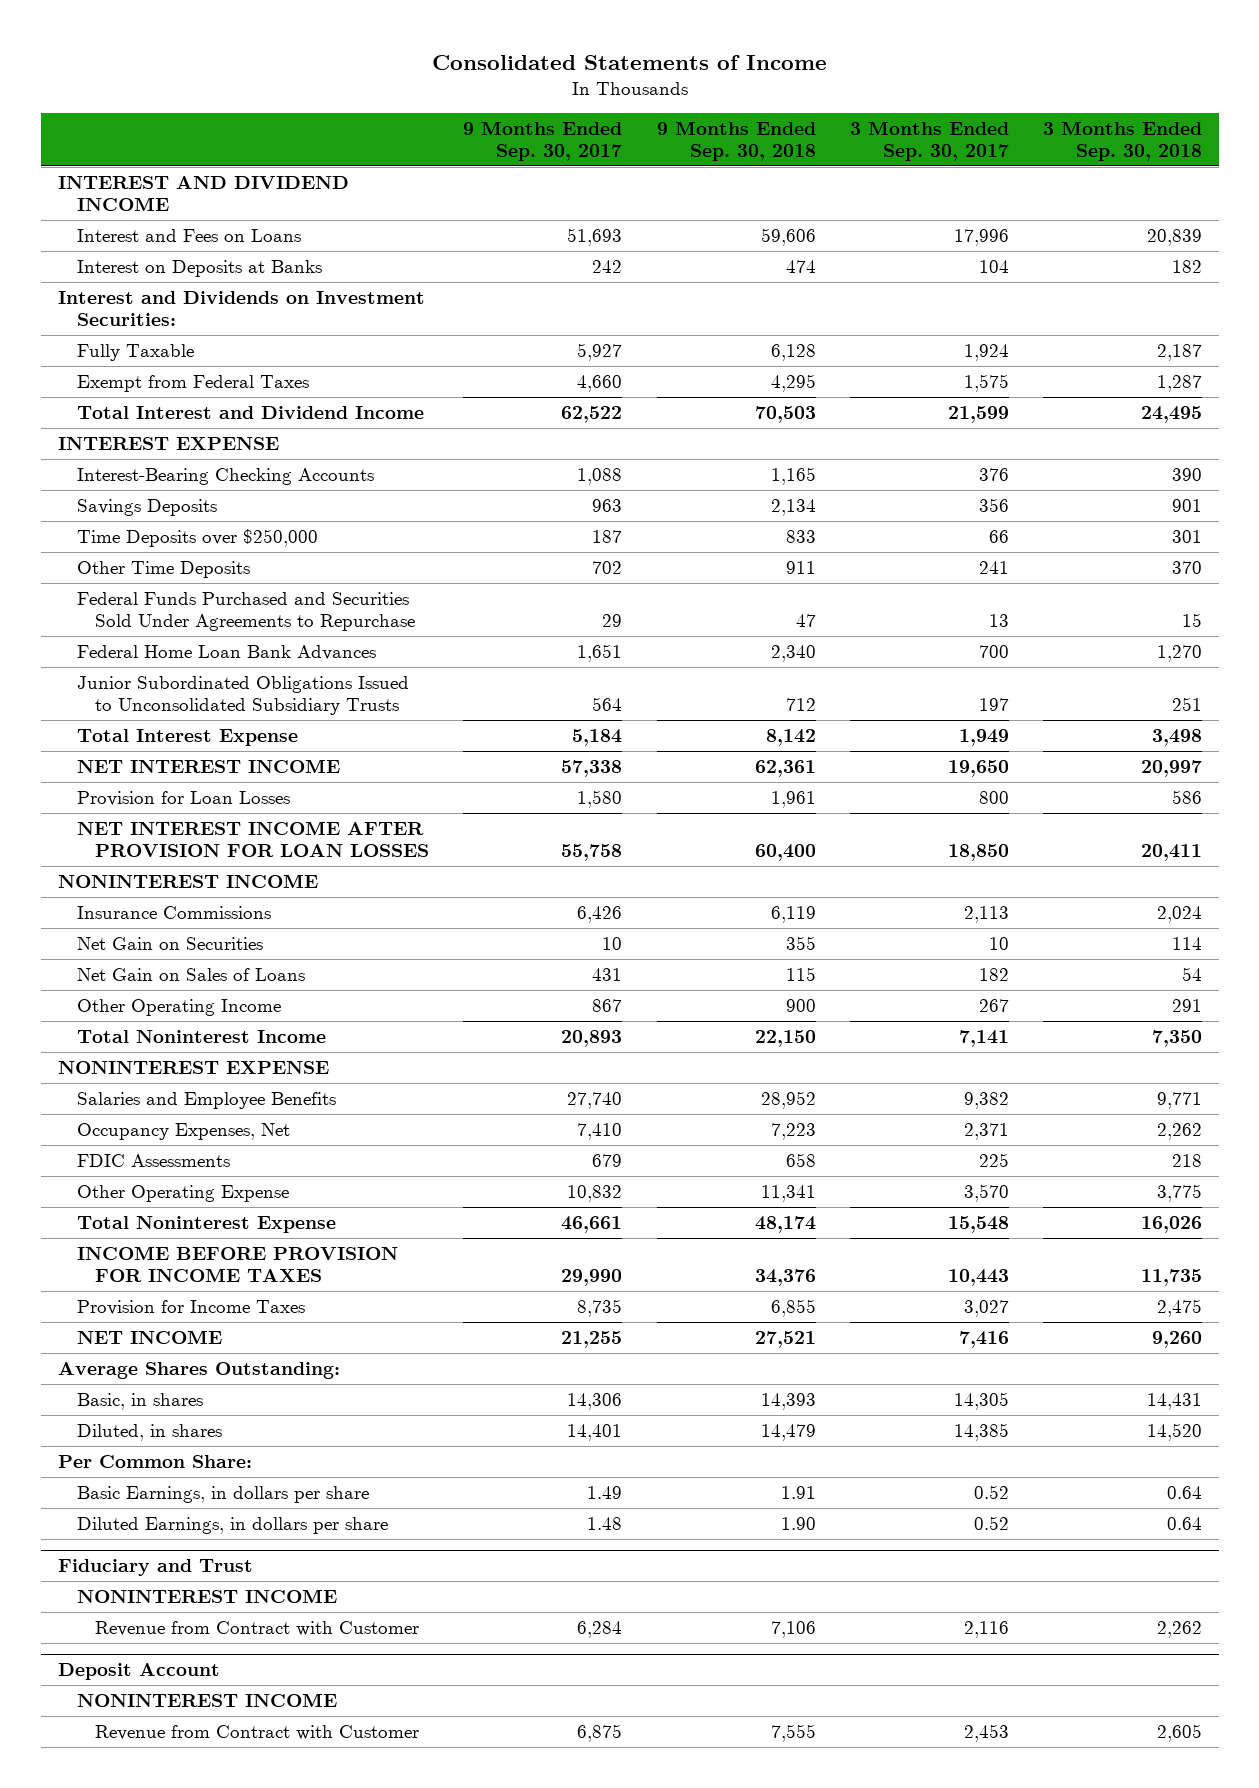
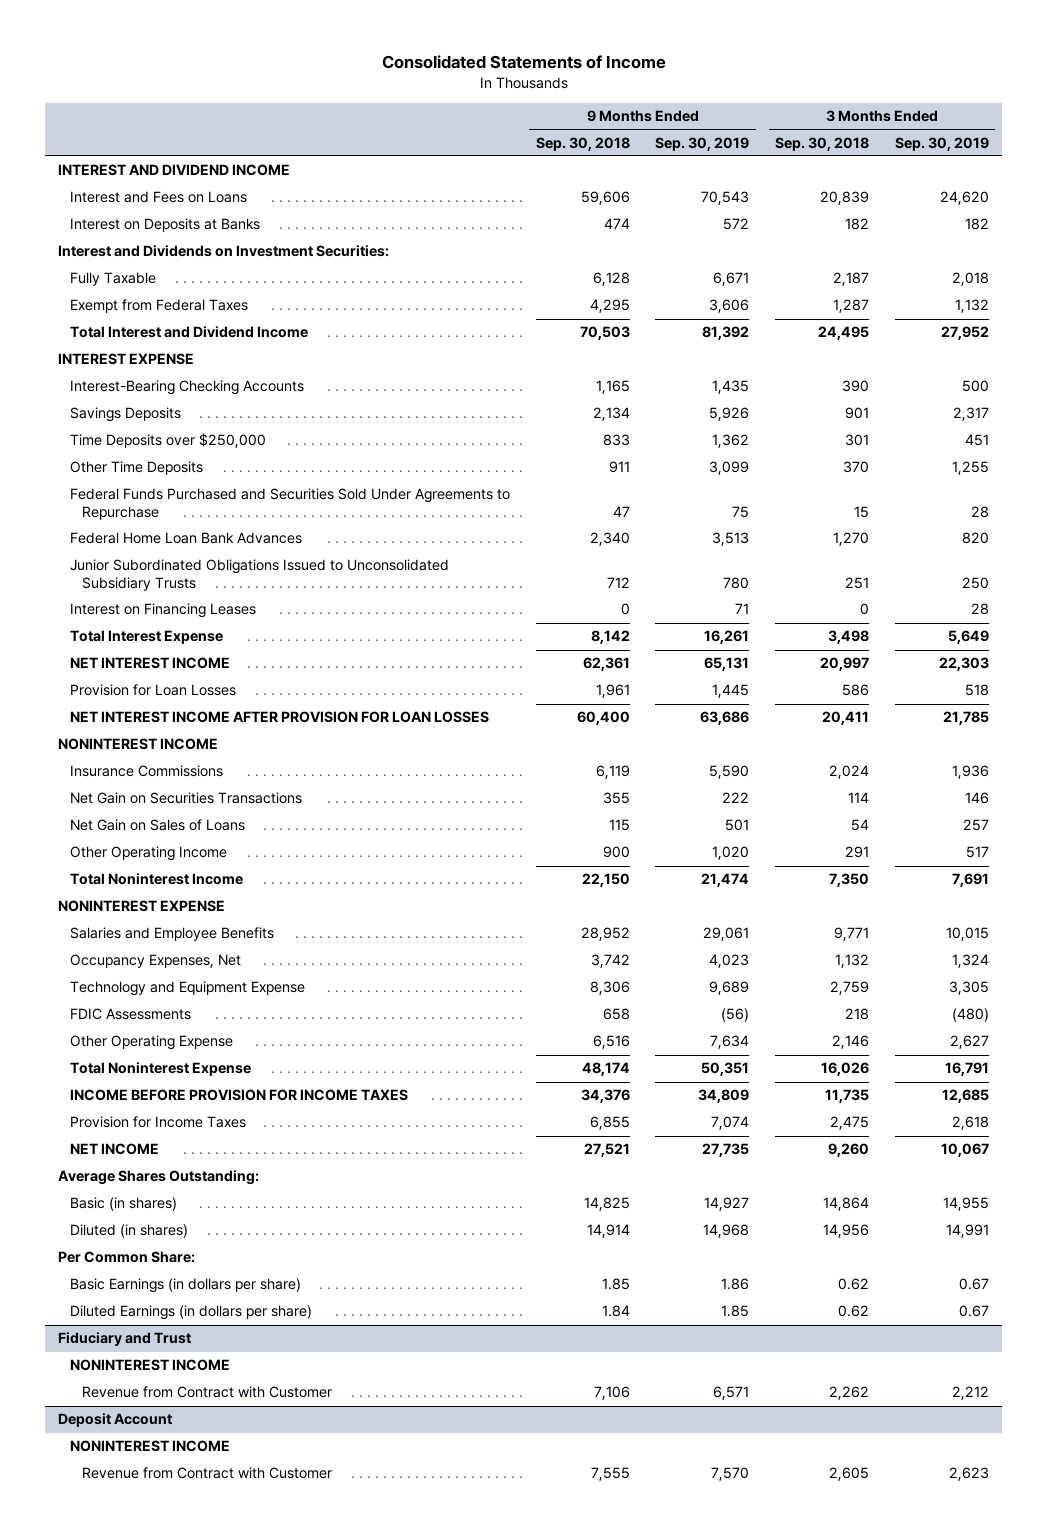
[463,120,623,161] 9 Months Ended Sep. 30, 2017 -> none
[849,120,1009,161] 3 Months Ended Sep. 30, 2017 -> none
none -> [655,136,750,151] Sep. 30, 2019
none -> [894,136,989,151] Sep. 30, 2019
none -> [69,603,256,619] Interest on Financing Leases
[76,936,263,950] Net Gain on Securities -> [69,792,302,805] Net Gain on Securities Transactions
[770,1122,816,1140] 7,223 -> [590,954,630,969] 3,742
[1156,1122,1202,1140] 2,262 -> [835,954,870,969] 1,132
none -> [69,981,305,997] Technology and Equipment Expense
[760,1184,816,1202] 11,341 -> [592,1035,630,1050] 6,516
[1156,1183,1202,1202] 3,775 -> [832,1035,870,1050] 2,146
[76,1392,203,1410] Basic, in shares -> [69,1197,177,1212] Basic (in shares)
[760,1392,816,1410] 14,393 -> [583,1197,630,1212] 14,825
[1146,1392,1202,1410] 14,431 -> [823,1197,870,1212] 14,864
[76,1423,222,1441] Diluted, in shares -> [69,1224,188,1239] Diluted (in shares)
[760,1423,816,1441] 14,479 -> [586,1224,630,1239] 14,914
[1146,1422,1202,1441] 14,520 -> [823,1224,870,1239] 14,956
[76,1485,369,1503] Basic Earnings, in dollars per share -> [69,1278,301,1294] Basic Earnings (in dollars per share)
[780,1485,816,1499] 1.91 -> [601,1278,630,1291] 1.85
[1166,1485,1202,1499] 0.64 -> [838,1278,870,1291] 0.62
[76,1516,388,1534] Diluted Earnings, in dollars per share -> [69,1305,312,1321] Diluted Earnings (in dollars per share)
[780,1516,816,1530] 1.90 -> [601,1305,630,1318] 1.84
[1166,1516,1202,1530] 0.64 -> [838,1305,870,1318] 0.62

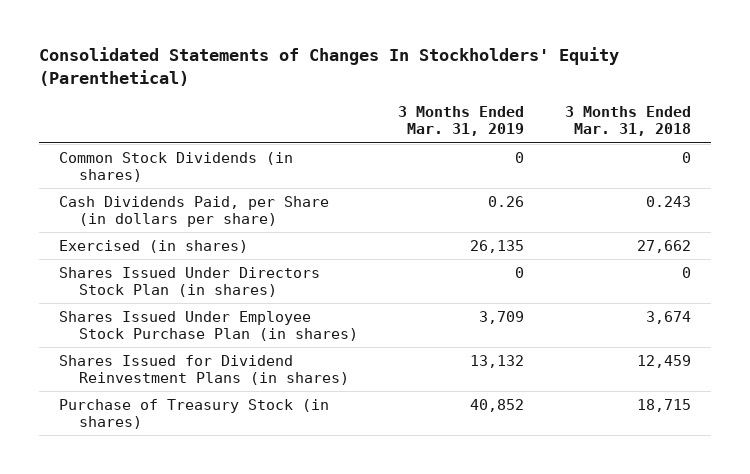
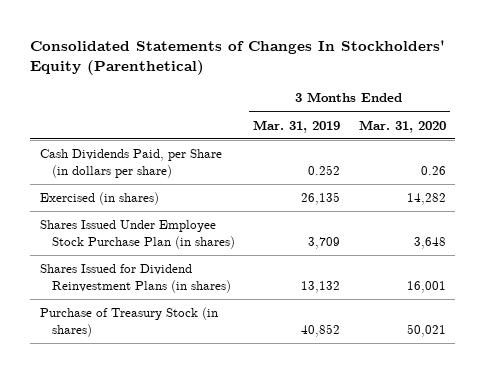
[564,106,691,137] 3 Months Ended Mar. 31, 2018 -> none
none -> [358,119,446,133] Mar. 31, 2020
[59,151,294,182] Common Stock Dividends (in shares) -> none
[488,195,525,207] 0.26 -> [308,164,341,175] 0.252
[59,266,321,297] Shares Issued Under Directors Stock Plan (in shares) -> none

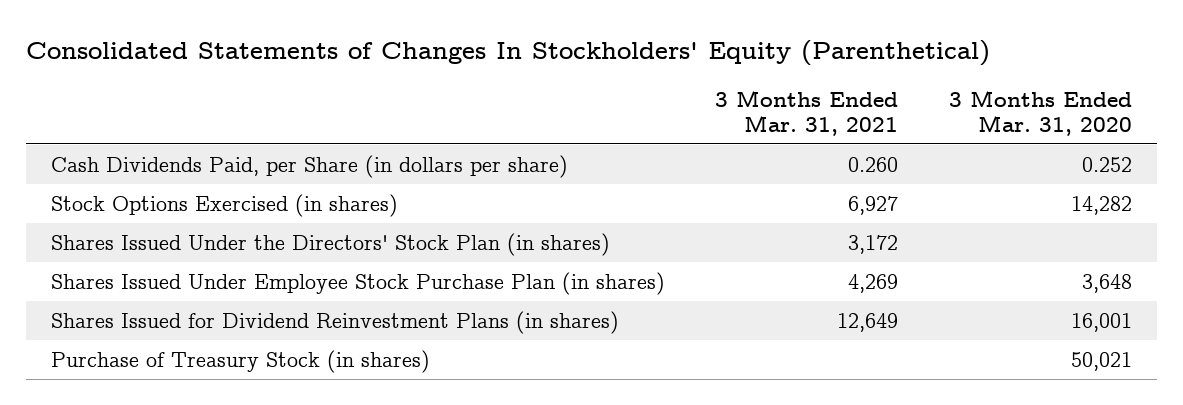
[253,119,341,133] Mar. 31, 2019 -> none
none -> [715,90,899,136] 3 Months Ended Mar. 31, 2021
[420,165,446,175] 0.26 -> [1081,156,1132,172] 0.252
[39,192,159,206] Exercised (in shares) -> [50,193,398,217] Stock Options Exercised (in shares)
none -> [50,232,610,256] Shares Issued Under the Directors' Stock Plan (in shares)

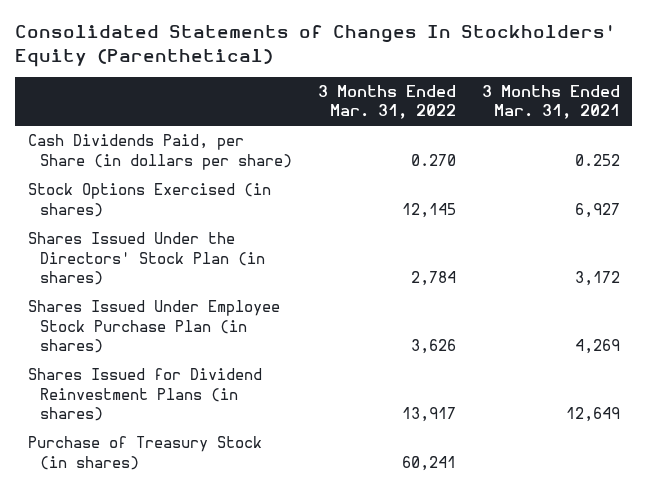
[948,90,1132,136] 3 Months Ended Mar. 31, 2020 -> none
none -> [317,84,456,120] 3 Months Ended Mar. 31, 2022
[848,156,899,172] 0.260 -> [574,153,620,166] 0.252

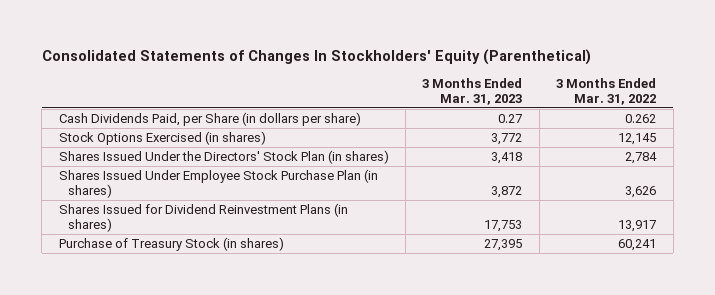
[481,84,620,120] 3 Months Ended Mar. 31, 2021 -> none
none -> [422,78,523,105] 3 Months Ended Mar. 31, 2023
[410,153,456,166] 0.270 -> [625,113,657,123] 0.262

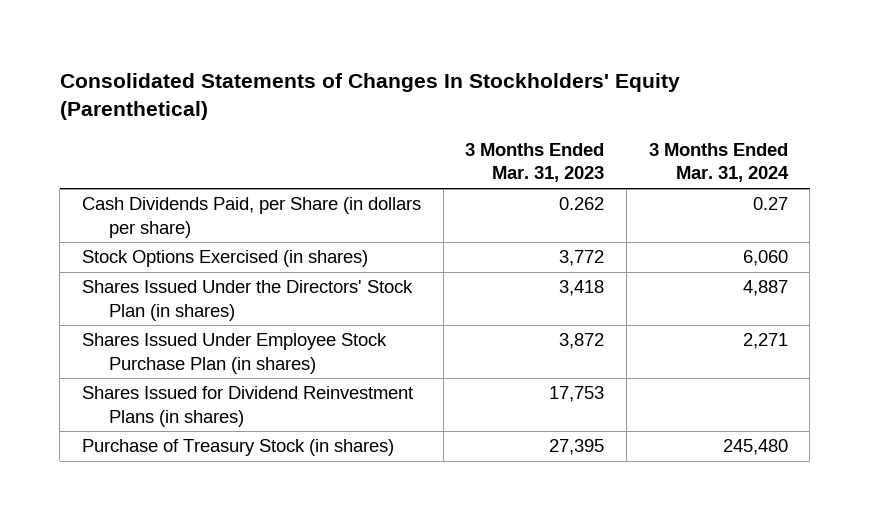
[556,78,657,105] 3 Months Ended Mar. 31, 2022 -> none
none -> [648,143,789,183] 3 Months Ended Mar. 31, 2024
[498,113,523,123] 0.27 -> [559,197,605,211] 0.262

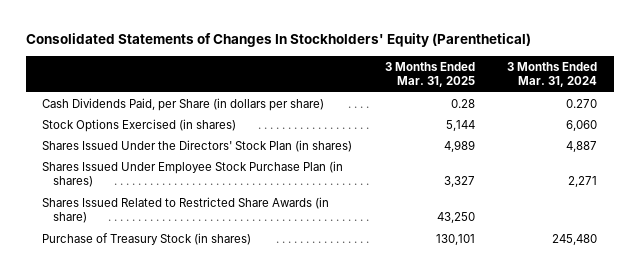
[465,143,605,183] 3 Months Ended Mar. 31, 2023 -> none
none -> [384,62,475,88] 3 Months Ended Mar. 31, 2025
[752,197,788,211] 0.27 -> [566,99,598,109] 0.270
[81,386,413,427] Shares Issued for Dividend Reinvestment Plans (in shares) -> none
none -> [42,197,330,224] Shares Issued Related to Restricted Share Awards (in share)

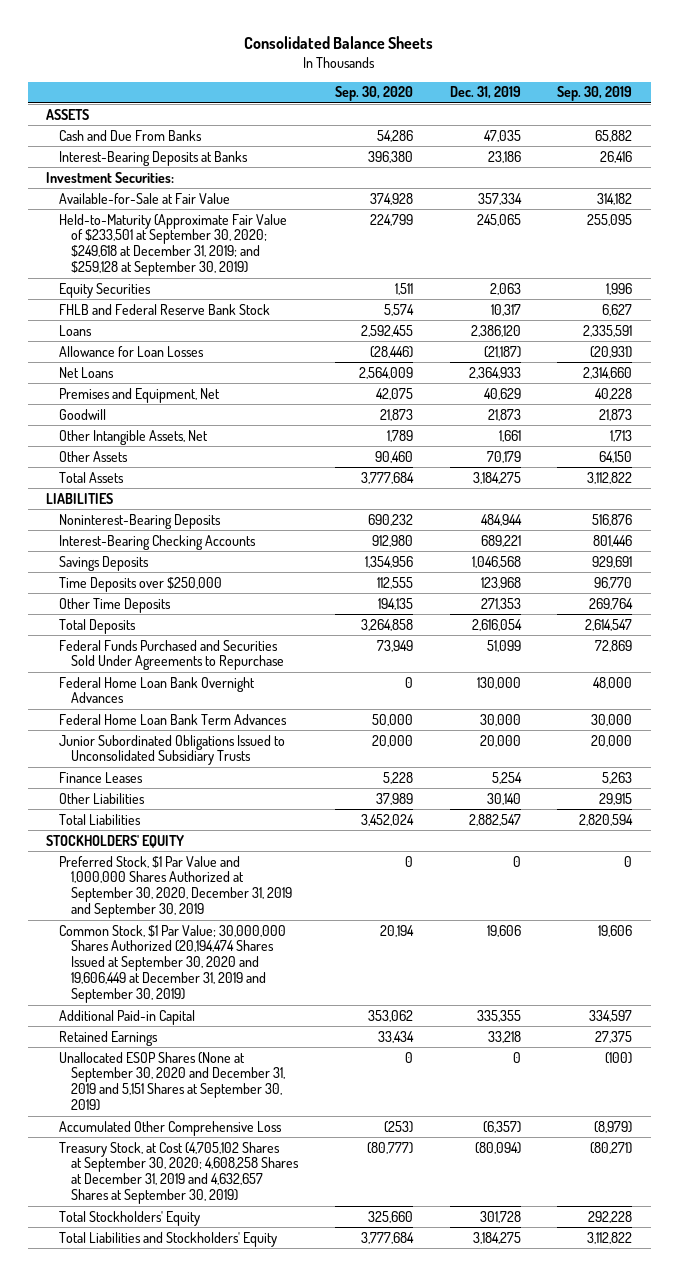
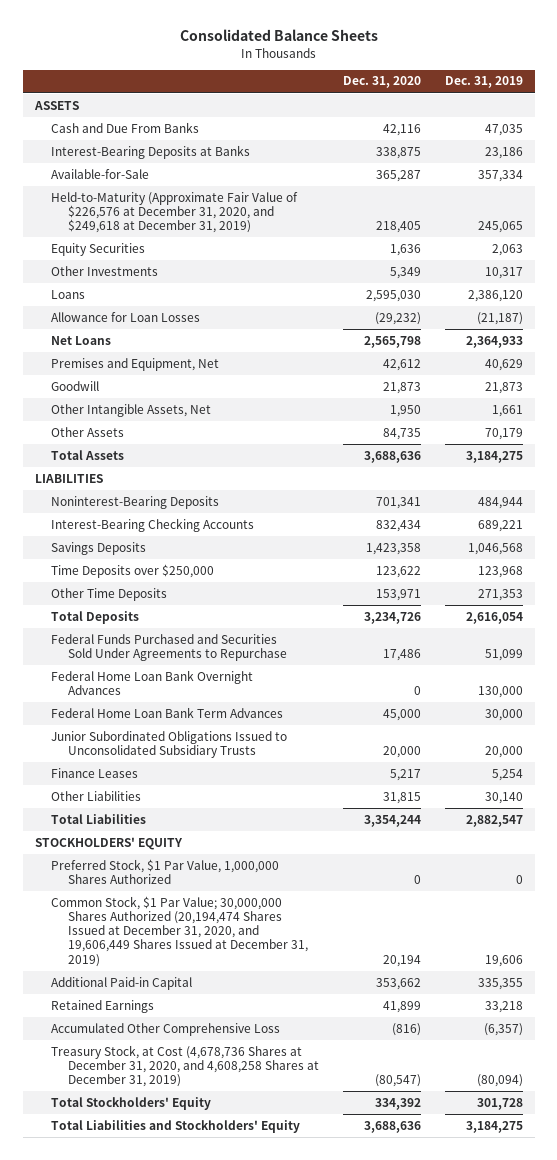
[335,86,414,102] Sep. 30, 2020 -> none
[557,86,633,102] Sep. 30, 2019 -> none
none -> [342,76,421,89] Dec. 31, 2020
[46,171,175,183] Investment Securities: -> none
[58,192,230,204] Available-for-Sale at Fair Value -> [51,168,150,179] Available-for-Sale
[58,213,287,277] Held-to-Maturity (Approximate Fair Value of $233,501 at September 30, 2020; $249,618 at December 31, 2019; and $259,128 at September 30, 2019) -> [51,191,299,234] Held-to-Maturity (Approximate Fair Value of $226,576 at December 31, 2020, and $249,618 at December 31, 2019)
[58,303,270,315] FHLB and Federal Reserve Bank Stock -> [51,265,159,276] Other Investments
[58,855,293,919] Preferred Stock, $1 Par Value and 1,000,000 Shares Authorized at September 30, 2020, December 31, 2019 and September 30, 2019 -> [51,858,280,885] Preferred Stock, $1 Par Value, 1,000,000 Shares Authorized
[58,924,286,1004] Common Stock, $1 Par Value; 30,000,000 Shares Authorized (20,194,474 Shares Issued at September 30, 2020 and 19,606,449 at December 31, 2019 and September 30, 2019) -> [51,895,309,967] Common Stock, $1 Par Value; 30,000,000 Shares Authorized (20,194,474 Shares Issued at December 31, 2020, and 19,606,449 Shares Issued at December 31, 2019)
[58,1051,286,1112] Unallocated ESOP Shares (None at September 30, 2020 and December 31, 2019 and 5,151 Shares at September 30, 2019) -> none
[58,1141,300,1205] Treasury Stock, at Cost (4,705,102 Shares at September 30, 2020; 4,608,258 Shares at December 31, 2019 and 4,632,657 Shares at September 30, 2019) -> [51,1044,320,1088] Treasury Stock, at Cost (4,678,736 Shares at December 31, 2020, and 4,608,258 Shares at December 31, 2019)

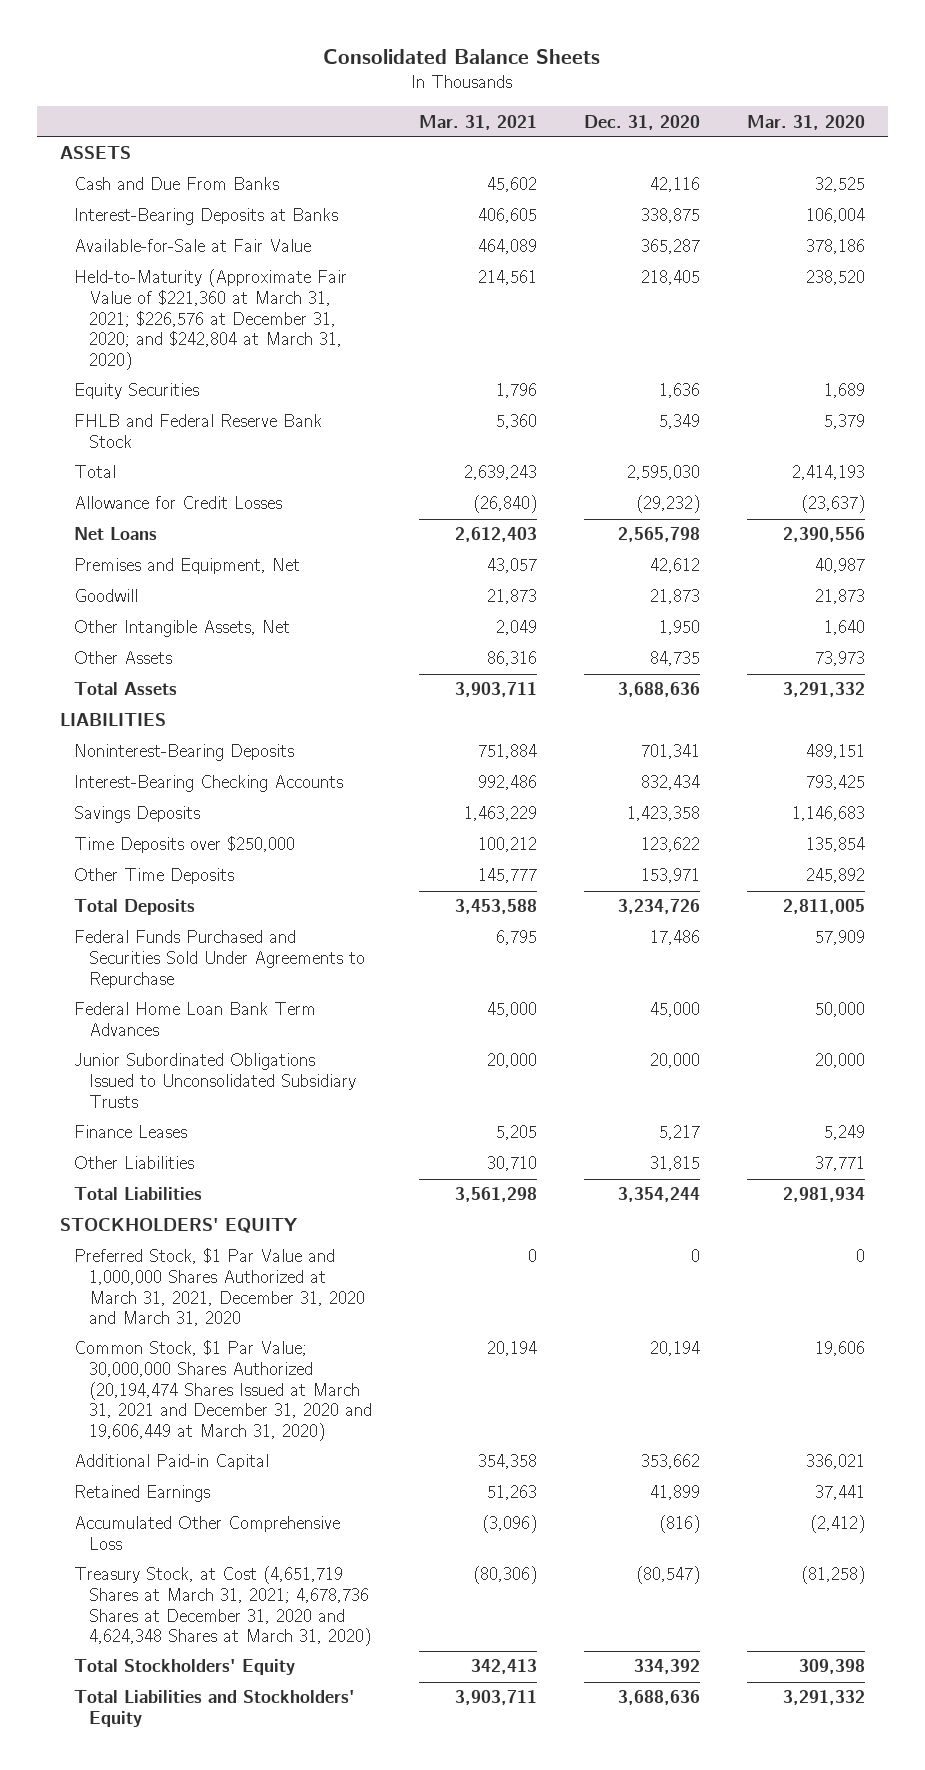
[444,76,523,89] Dec. 31, 2019 -> none
none -> [418,114,537,130] Mar. 31, 2021
none -> [746,114,865,130] Mar. 31, 2020
[51,168,150,179] Available-for-Sale -> [74,239,312,253] Available-for-Sale at Fair Value
[51,191,299,234] Held-to-Maturity (Approximate Fair Value of $226,576 at December 31, 2020, and $249,618 at December 31, 2019) -> [74,269,348,370] Held-to-Maturity (Approximate Fair Value of $221,360 at March 31, 2021; $226,576 at December 31, 2020; and $242,804 at March 31, 2020)
[51,265,159,276] Other Investments -> [74,414,323,448] FHLB and Federal Reserve Bank Stock
[51,289,86,299] Loans -> [74,465,117,479] Total
[51,311,201,322] Allowance for Loan Losses -> [74,496,283,510] Allowance for Credit Losses
[51,669,254,696] Federal Home Loan Bank Overnight Advances -> none
[51,858,280,885] Preferred Stock, $1 Par Value, 1,000,000 Shares Authorized -> [74,1248,365,1327] Preferred Stock, $1 Par Value and 1,000,000 Shares Authorized at March 31, 2021, December 31, 2020 and March 31, 2020
[51,895,309,967] Common Stock, $1 Par Value; 30,000,000 Shares Authorized (20,194,474 Shares Issued at December 31, 2020, and 19,606,449 Shares Issued at December 31, 2019) -> [74,1340,372,1441] Common Stock, $1 Par Value; 30,000,000 Shares Authorized (20,194,474 Shares Issued at March 31, 2021 and December 31, 2020 and 19,606,449 at March 31, 2020)
[51,1044,320,1088] Treasury Stock, at Cost (4,678,736 Shares at December 31, 2020, and 4,608,258 Shares at December 31, 2019) -> [74,1566,371,1647] Treasury Stock, at Cost (4,651,719 Shares at March 31, 2021; 4,678,736 Shares at December 31, 2020 and 4,624,348 Shares at March 31, 2020)

